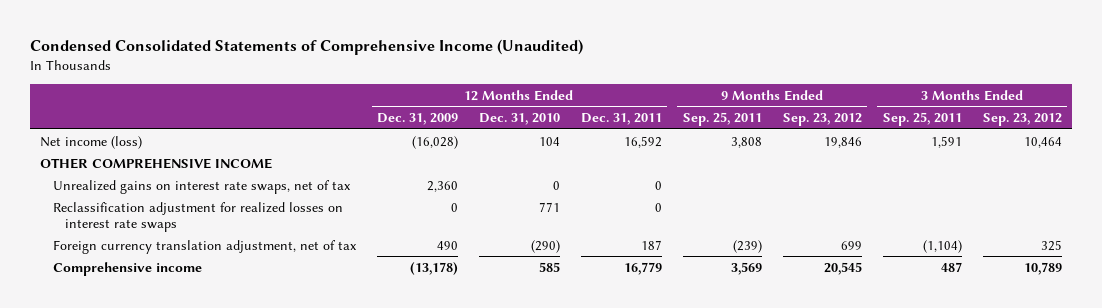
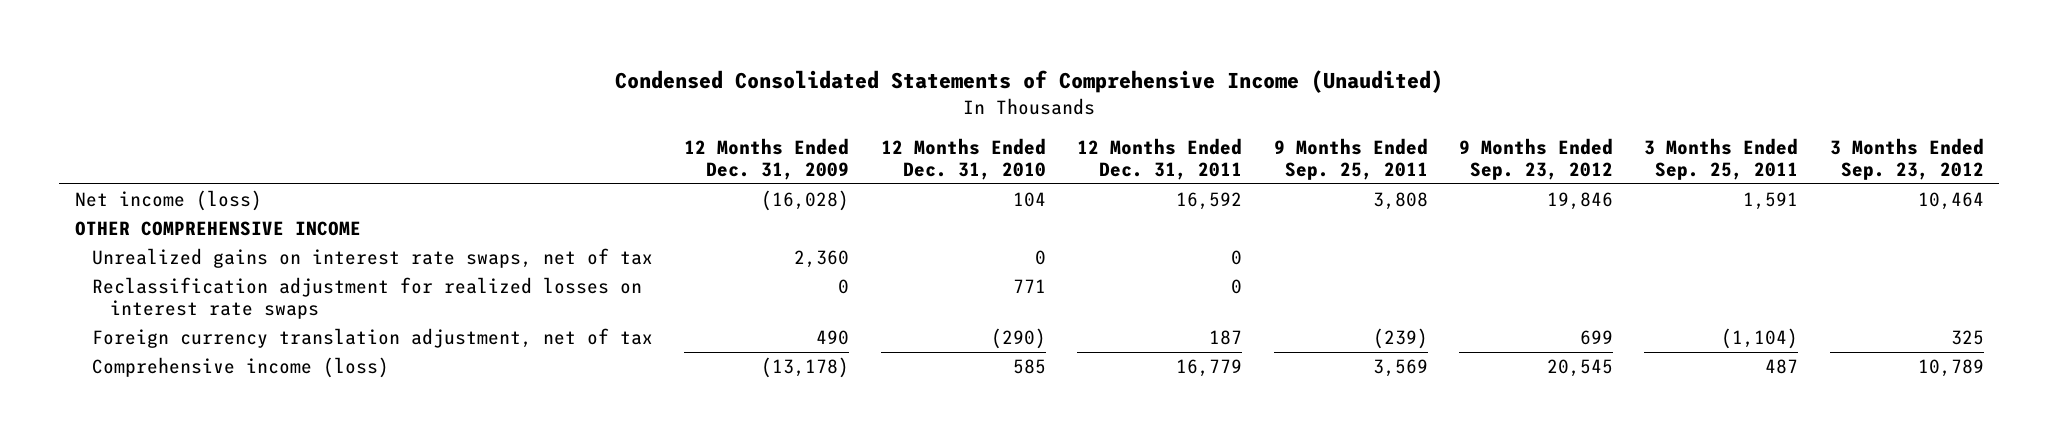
[52,261,202,276] Comprehensive income -> [92,357,390,379] Comprehensive income (loss)

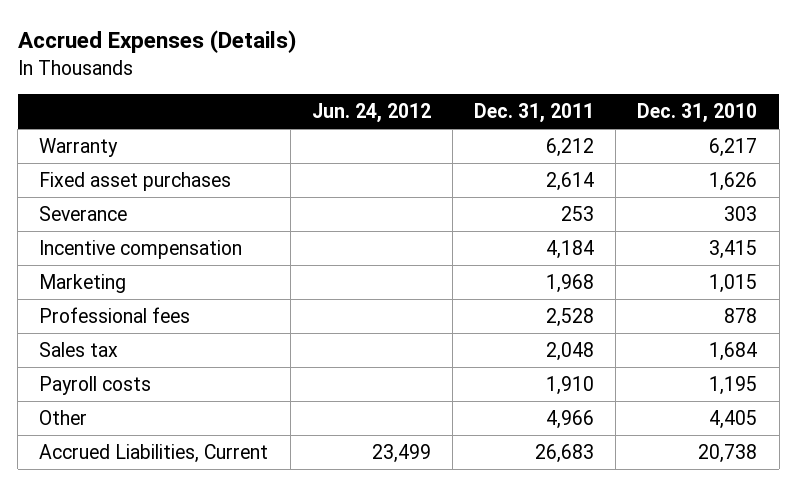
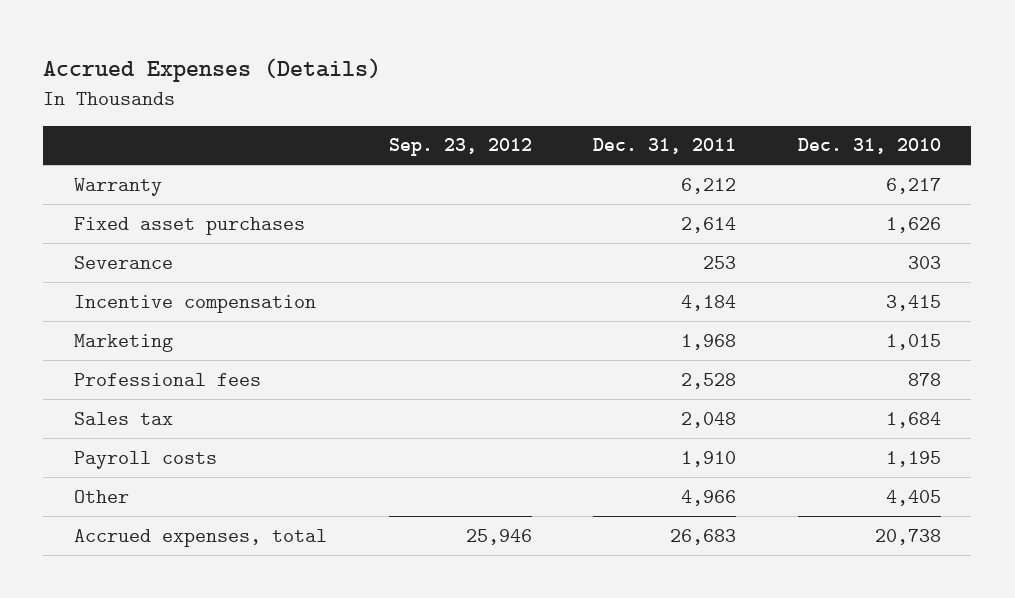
[311,103,431,124] Jun. 24, 2012 -> none
none -> [388,138,532,157] Sep. 23, 2012
[39,443,269,463] Accrued Liabilities, Current -> [74,528,328,547] Accrued expenses, total

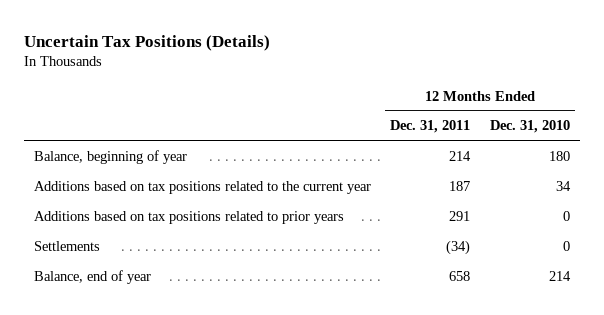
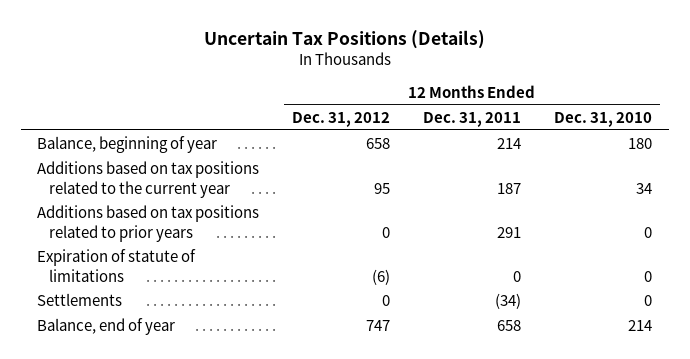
none -> [292,111,391,127] Dec. 31, 2012
none -> [37,248,197,282] Expiration of statute of limitations

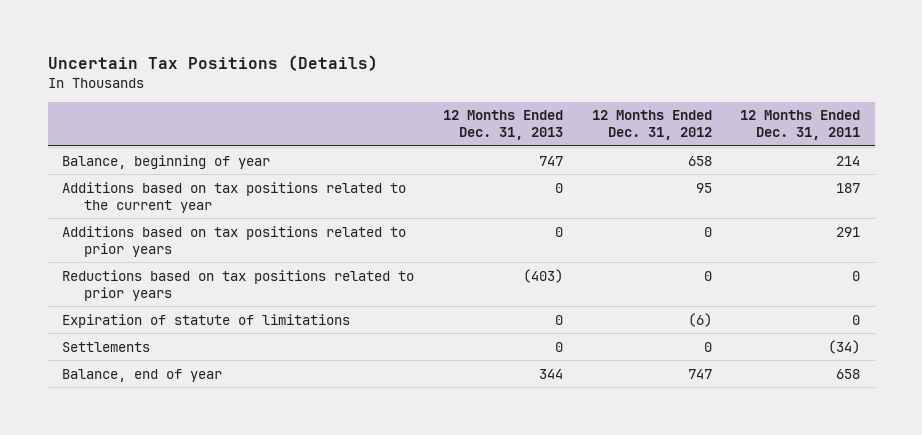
[554,111,653,127] Dec. 31, 2010 -> none
none -> [442,110,563,141] 12 Months Ended Dec. 31, 2013
none -> [61,269,414,301] Reductions based on tax positions related to prior years

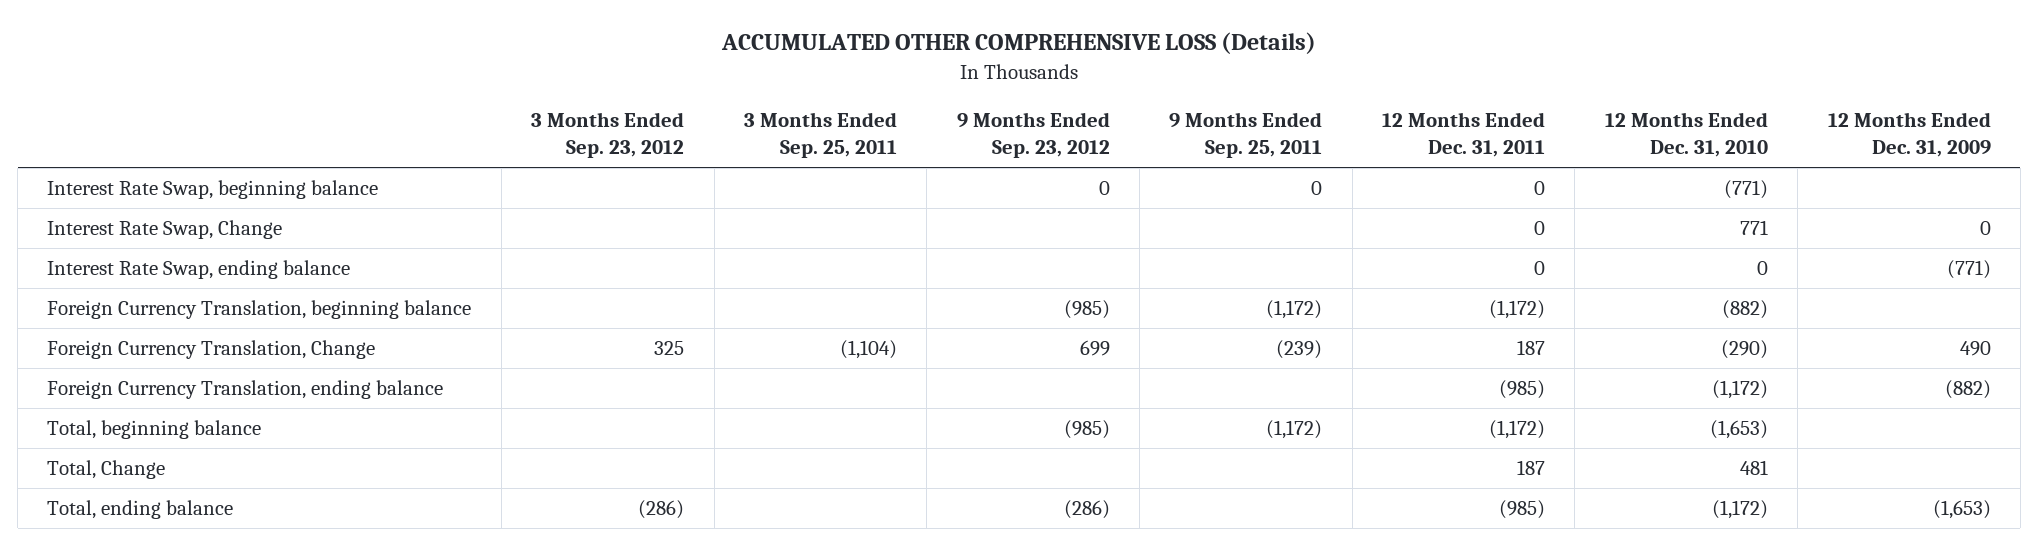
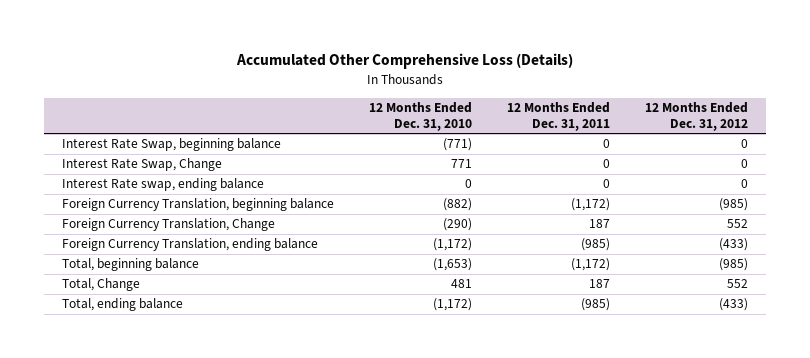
[720,32,1316,55] ACCUMULATED OTHER COMPREHENSIVE LOSS (Details) -> [236,53,574,70] Accumulated Other Comprehensive Loss (Details)
[531,111,685,159] 3 Months Ended Sep. 23, 2012 -> none
[743,111,897,159] 3 Months Ended Sep. 25, 2011 -> none
[956,111,1110,159] 9 Months Ended Sep. 23, 2012 -> none
[1169,111,1323,159] 9 Months Ended Sep. 25, 2011 -> none
[1827,111,1991,158] 12 Months Ended Dec. 31, 2009 -> none
none -> [645,101,749,131] 12 Months Ended Dec. 31, 2012
[47,260,351,280] Interest Rate Swap, ending balance -> [61,178,264,192] Interest Rate swap, ending balance

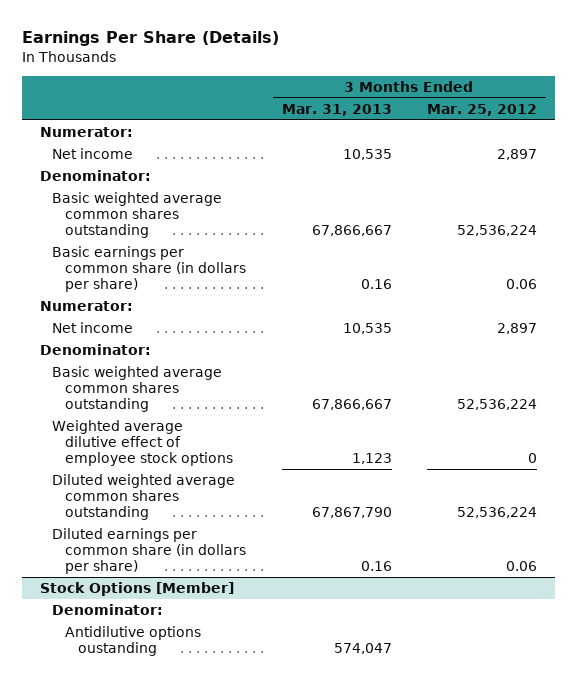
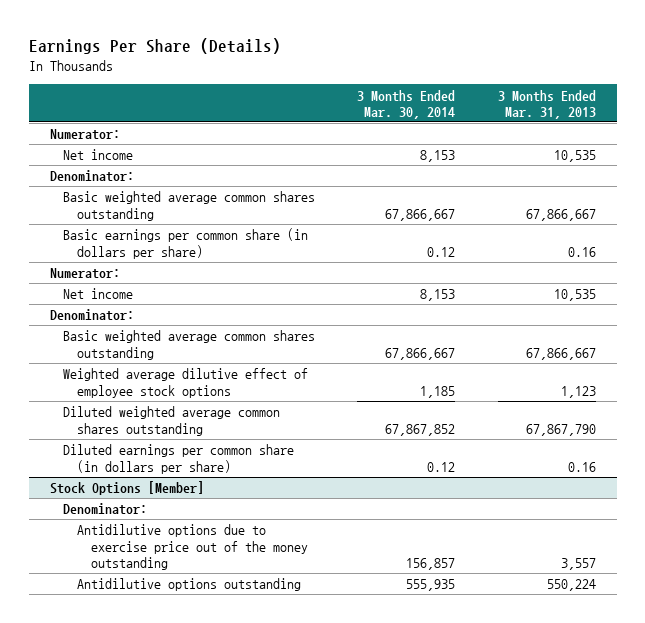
[426,103,537,116] Mar. 25, 2012 -> none
none -> [357,89,456,119] 3 Months Ended Mar. 30, 2014
none -> [77,524,308,570] Antidilutive options due to exercise price out of the money outstanding
[65,625,202,656] Antidilutive options oustanding -> [77,578,302,592] Antidilutive options outstanding
[333,642,392,654] 574,047 -> [546,579,596,592] 550,224

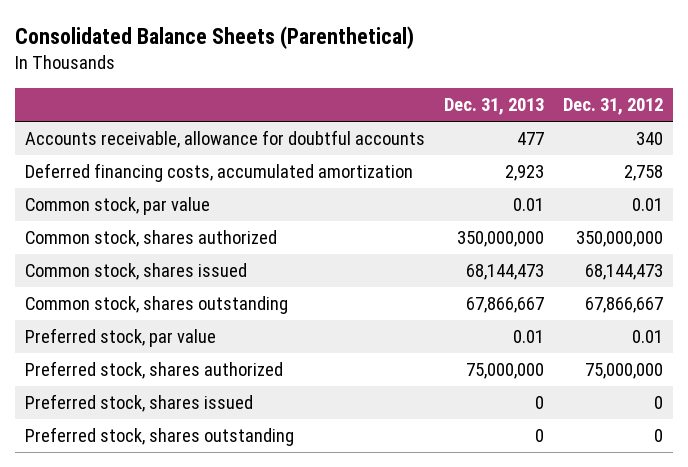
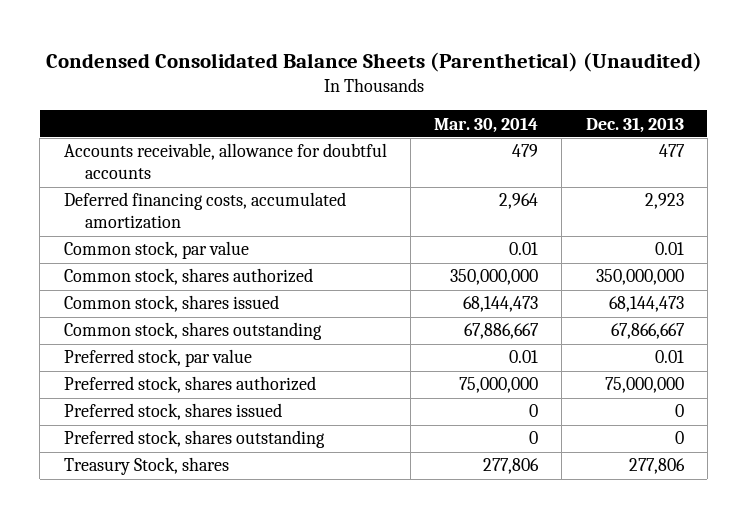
[15,26,415,50] Consolidated Balance Sheets (Parenthetical) -> [45,51,702,72] Condensed Consolidated Balance Sheets (Parenthetical) (Unaudited)
[563,98,664,116] Dec. 31, 2012 -> none
none -> [434,116,539,133] Mar. 30, 2014
none -> [63,457,229,476] Treasury Stock, shares

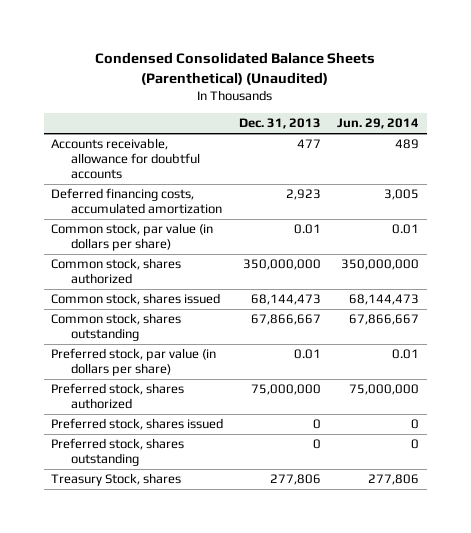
[434,116,539,133] Mar. 30, 2014 -> none
none -> [337,118,420,130] Jun. 29, 2014
[63,241,249,260] Common stock, par value -> [51,223,214,252] Common stock, par value (in dollars per share)
[63,349,252,368] Preferred stock, par value -> [51,348,217,377] Preferred stock, par value (in dollars per share)

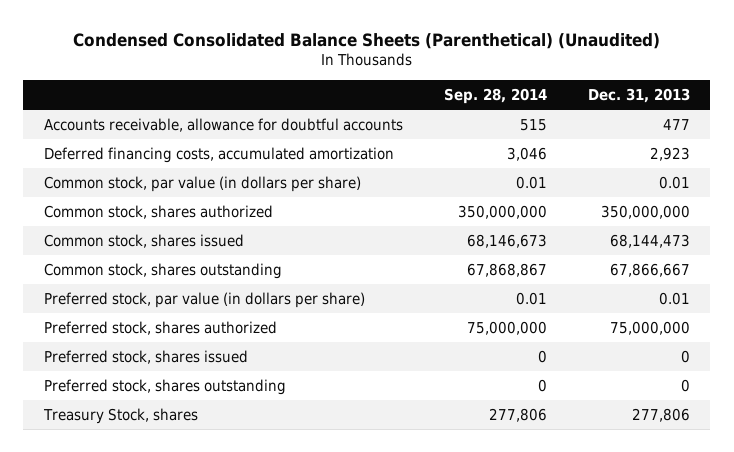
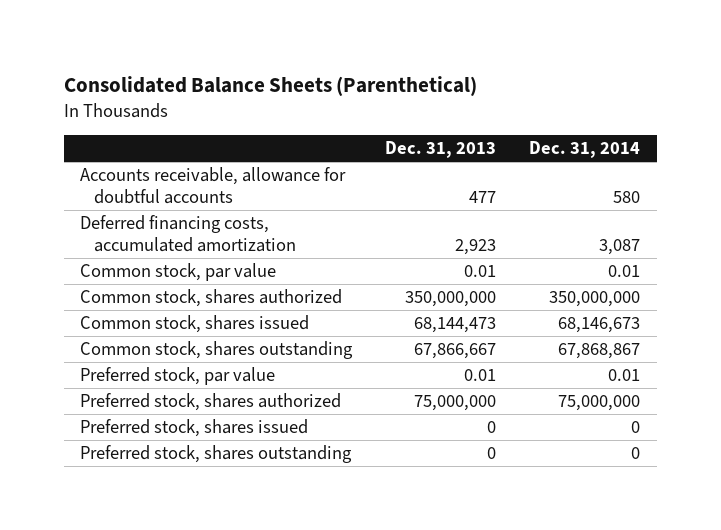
[72,32,660,49] Condensed Consolidated Balance Sheets (Parenthetical) (Unaudited) -> [63,76,477,97] Consolidated Balance Sheets (Parenthetical)
[443,87,547,104] Sep. 28, 2014 -> none
none -> [529,141,641,159] Dec. 31, 2014
[43,175,361,192] Common stock, par value (in dollars per share) -> [80,263,277,282] Common stock, par value
[43,291,365,308] Preferred stock, par value (in dollars per share) -> [80,367,276,386] Preferred stock, par value
[42,407,198,424] Treasury Stock, shares -> none

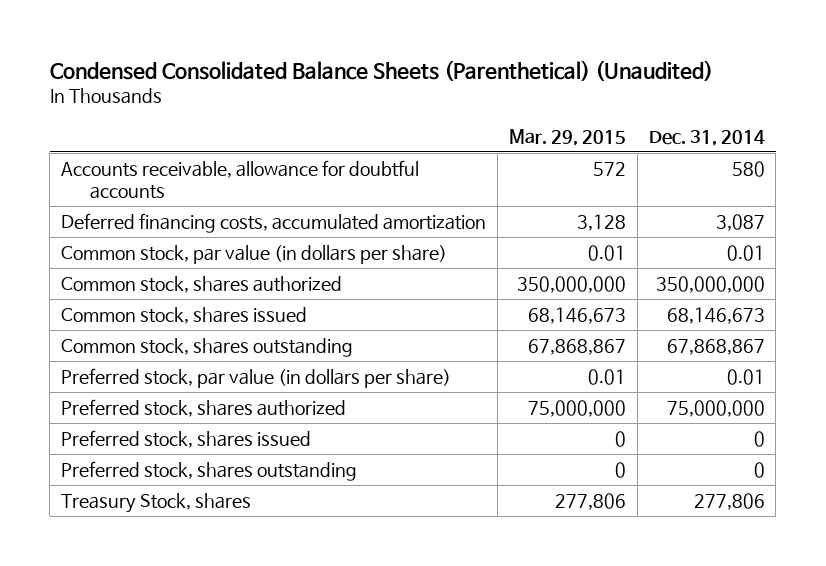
[63,76,477,97] Consolidated Balance Sheets (Parenthetical) -> [49,59,713,81] Condensed Consolidated Balance Sheets (Parenthetical) (Unaudited)
[385,141,497,159] Dec. 31, 2013 -> none
none -> [508,128,626,146] Mar. 29, 2015
[80,263,277,282] Common stock, par value -> [61,245,448,265] Common stock, par value (in dollars per share)
[80,367,276,386] Preferred stock, par value -> [61,368,452,389] Preferred stock, par value (in dollars per share)
none -> [61,493,252,514] Treasury Stock, shares

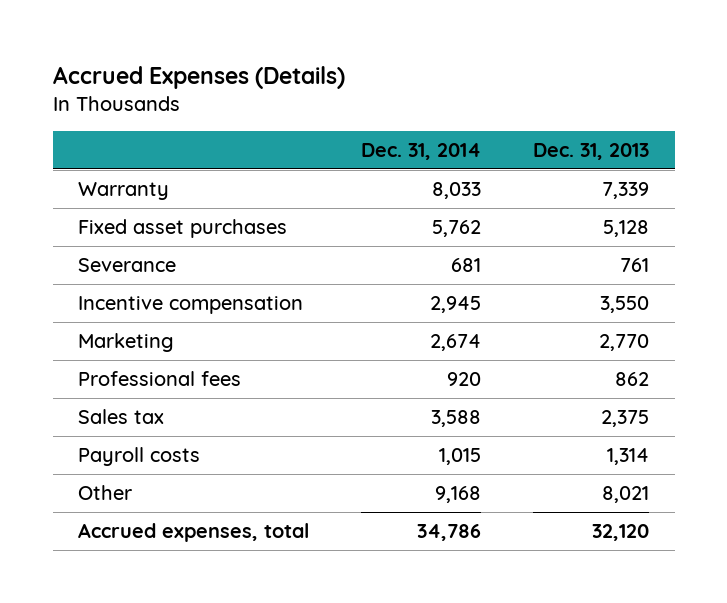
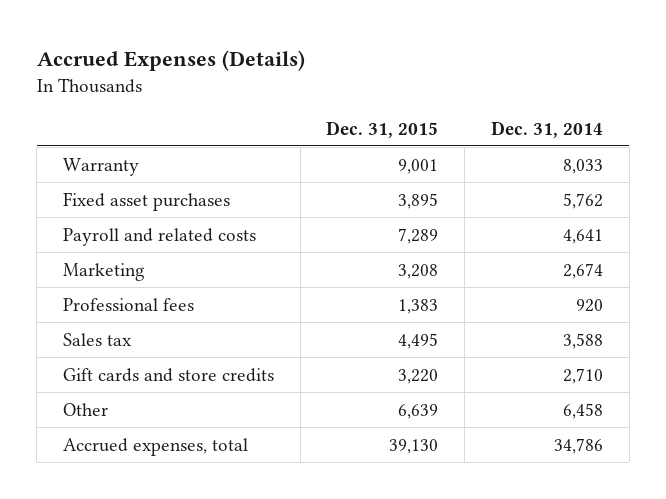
[532,143,649,161] Dec. 31, 2013 -> none
none -> [326,120,439,138] Dec. 31, 2015
[78,258,177,273] Severance -> none
[78,296,304,315] Incentive compensation -> none
none -> [62,227,256,246] Payroll and related costs
[78,447,201,467] Payroll costs -> none
none -> [62,367,274,382] Gift cards and store credits
[435,486,482,504] 9,168 -> [563,402,604,419] 6,458

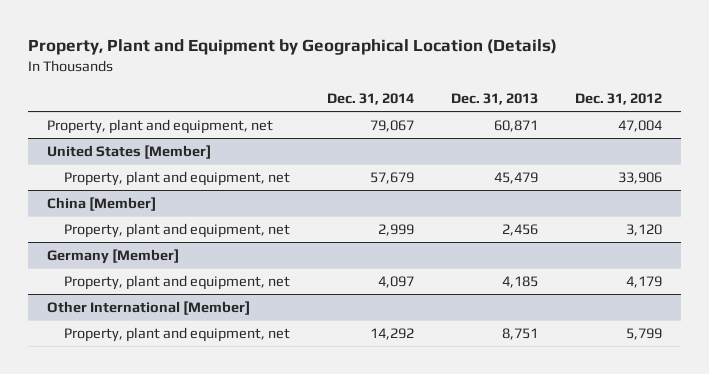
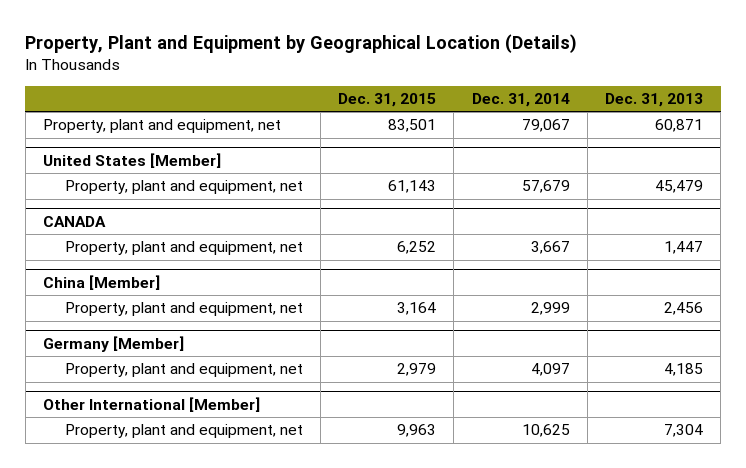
[575,93,663,106] Dec. 31, 2012 -> none
none -> [338,93,437,108] Dec. 31, 2015
none -> [43,216,107,228] CANADA
none -> [64,241,303,256] Property, plant and equipment, net
[370,327,415,340] 14,292 -> [521,424,570,438] 10,625
[502,327,539,340] 8,751 -> [664,424,704,438] 7,304

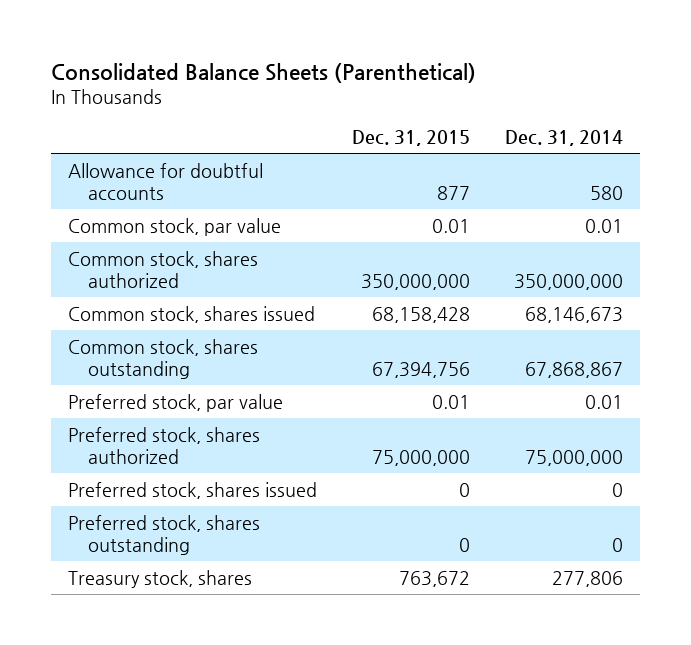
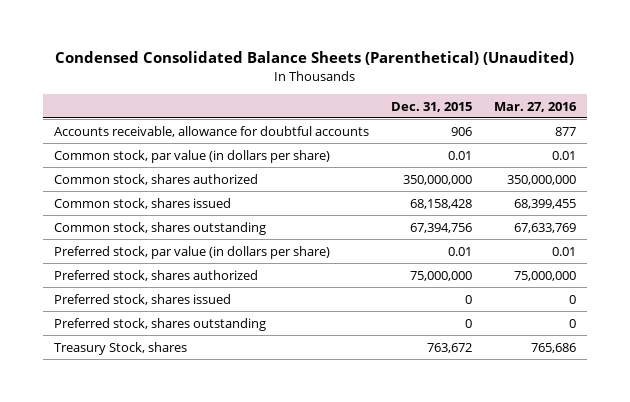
[51,62,477,83] Consolidated Balance Sheets (Parenthetical) -> [54,51,574,66] Condensed Consolidated Balance Sheets (Parenthetical) (Unaudited)
[504,129,623,146] Dec. 31, 2014 -> none
none -> [493,101,577,112] Mar. 27, 2016
[68,162,264,201] Allowance for doubtful accounts -> [53,125,369,137] Accounts receivable, allowance for doubtful accounts
[436,186,470,201] 877 -> [450,126,472,136] 906
[68,217,282,236] Common stock, par value -> [53,149,330,163] Common stock, par value (in dollars per share)
[68,393,284,412] Preferred stock, par value -> [53,245,330,259] Preferred stock, par value (in dollars per share)
[68,569,253,588] Treasury stock, shares -> [53,341,187,355] Treasury Stock, shares

